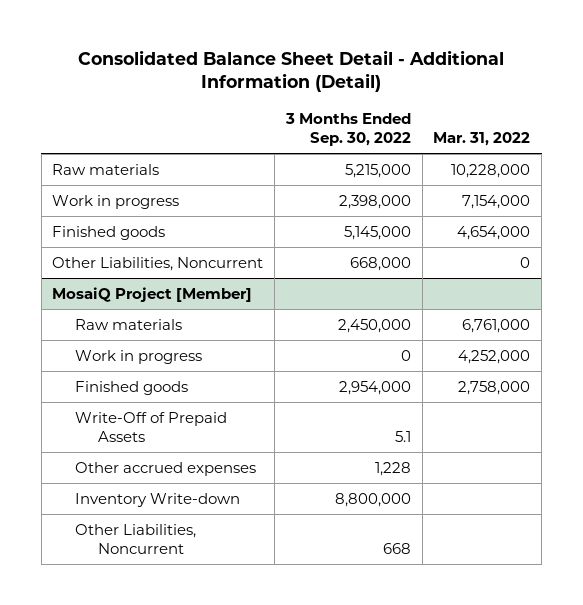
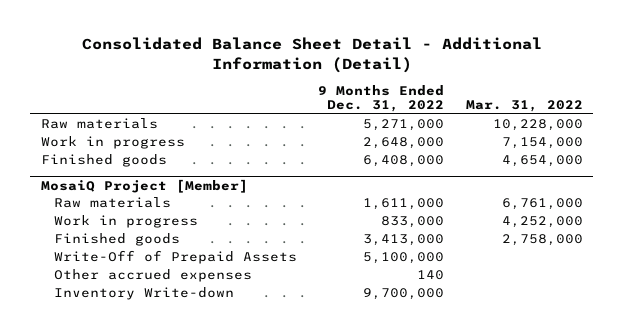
[284,112,411,147] 3 Months Ended Sep. 30, 2022 -> none
none -> [318,84,445,113] 9 Months Ended Dec. 31, 2022
[52,256,264,271] Other Liabilities, Noncurrent -> none
[75,523,197,554] Other Liabilities, Noncurrent -> none

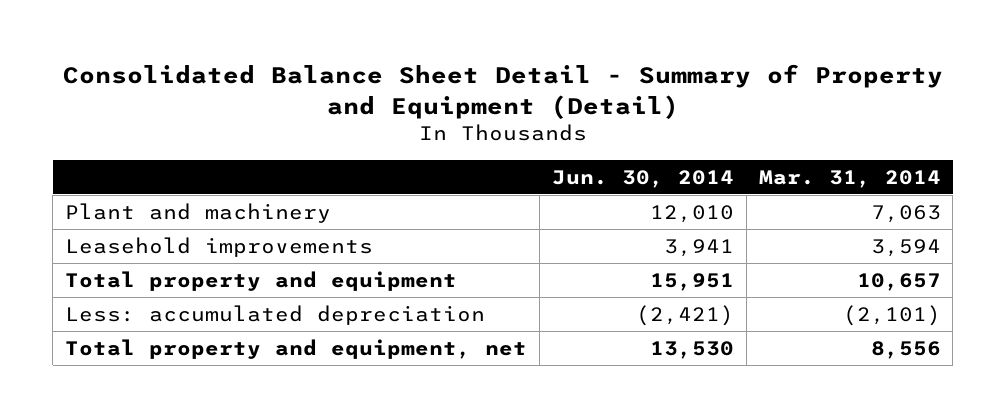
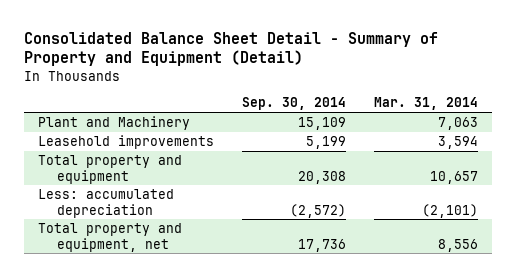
[551,169,734,188] Jun. 30, 2014 -> none
none -> [241,97,346,111] Sep. 30, 2014
[64,202,331,223] Plant and machinery -> [37,116,190,131] Plant and Machinery

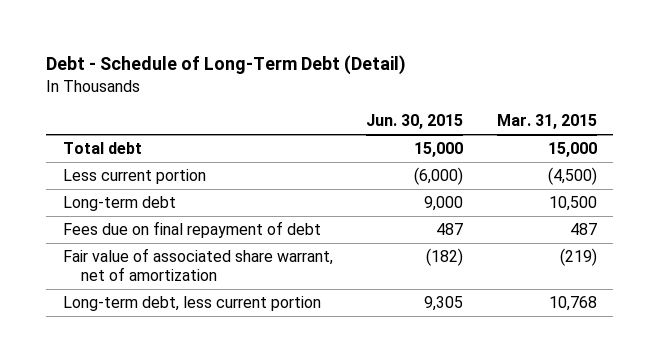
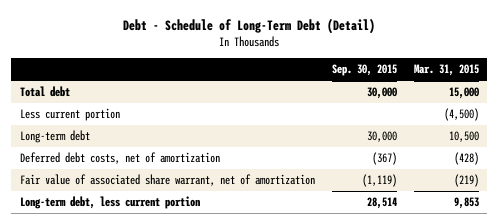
[366,114,464,130] Jun. 30, 2015 -> none
none -> [331,64,397,77] Sep. 30, 2015
[62,221,321,239] Fees due on final repayment of debt -> none
none -> [19,152,220,165] Deferred debt costs, net of amortization
[548,296,597,312] 10,768 -> [453,197,479,210] 9,853

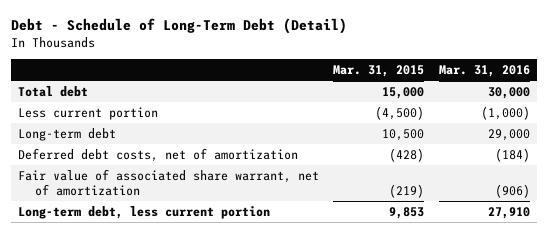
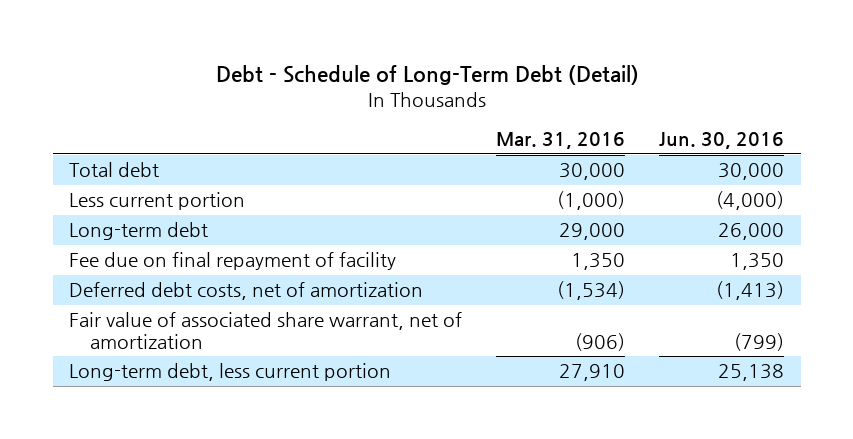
[333,65,425,78] Mar. 31, 2015 -> none
none -> [659,132,785,150] Jun. 30, 2016
none -> [69,252,397,271] Fee due on final repayment of facility
[494,147,530,162] (184) -> [557,281,626,301] (1,534)

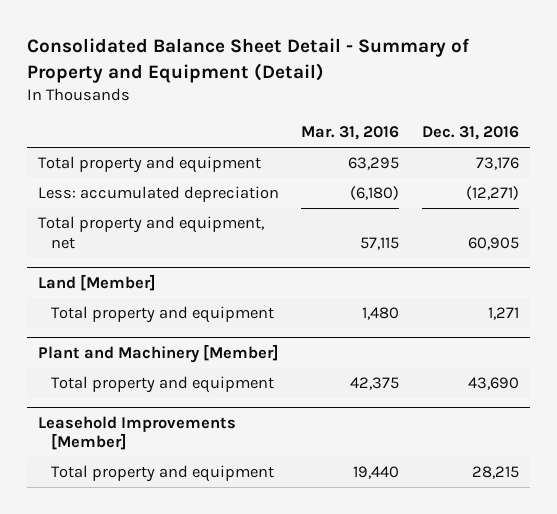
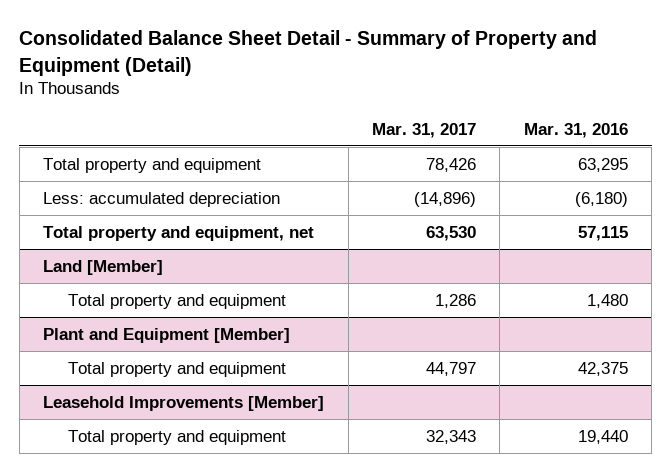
[421,126,519,141] Dec. 31, 2016 -> none
none -> [371,122,476,138] Mar. 31, 2017
[37,344,279,364] Plant and Machinery [Member] -> [43,328,291,344] Plant and Equipment [Member]

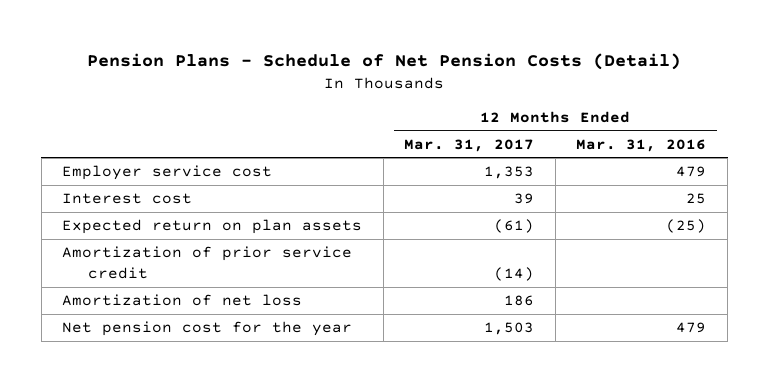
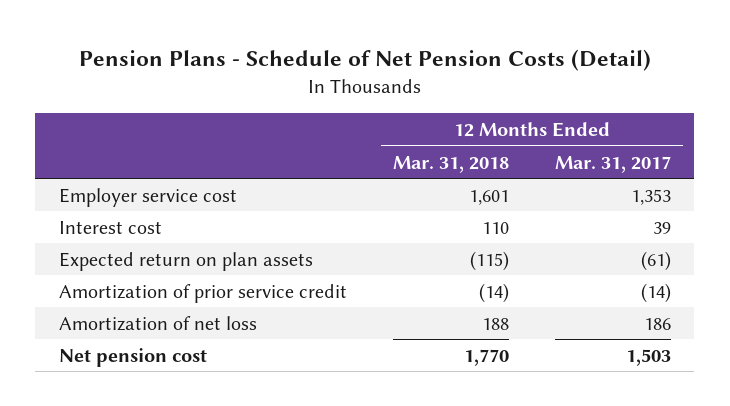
[576,138,707,152] Mar. 31, 2016 -> none
none -> [392,155,509,173] Mar. 31, 2018
[62,321,353,337] Net pension cost for the year -> [58,347,207,367] Net pension cost

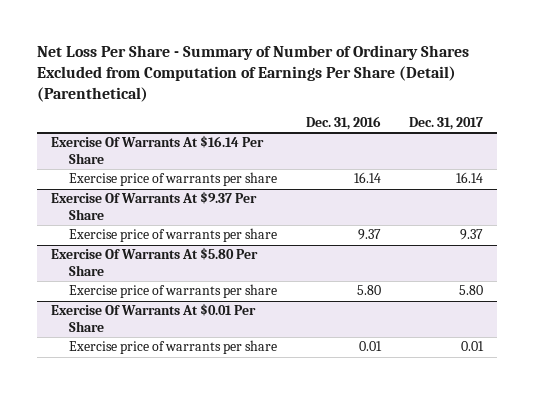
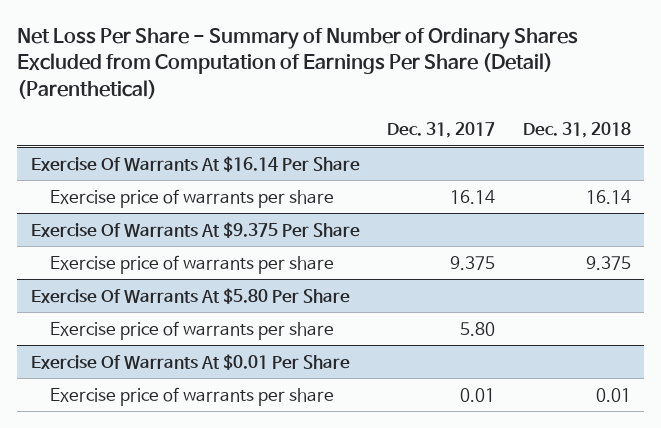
[305,115,381,130] Dec. 31, 2016 -> none
none -> [522,122,631,139] Dec. 31, 2018
[50,191,257,220] Exercise Of Warrants At $9.37 Per Share -> [30,221,360,238] Exercise Of Warrants At $9.375 Per Share
[460,229,484,241] 9.37 -> [450,255,496,270] 9.375

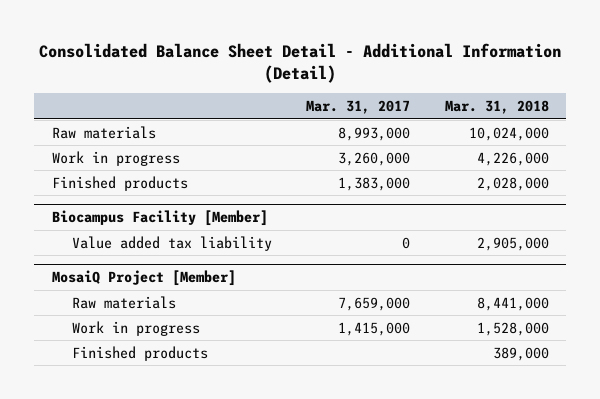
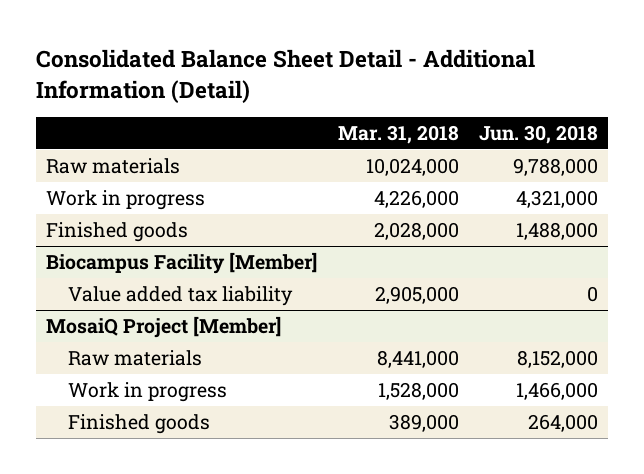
[306,100,411,115] Mar. 31, 2017 -> none
none -> [478,125,598,145] Jun. 30, 2018
[51,175,188,191] Finished products -> [46,221,189,242] Finished goods
[71,345,208,361] Finished products -> [68,413,211,434] Finished goods

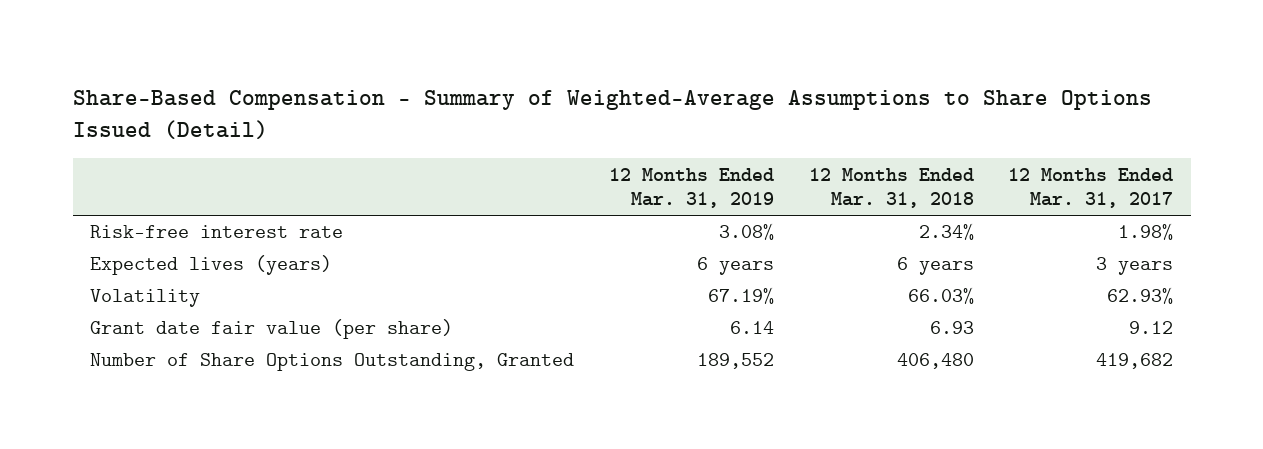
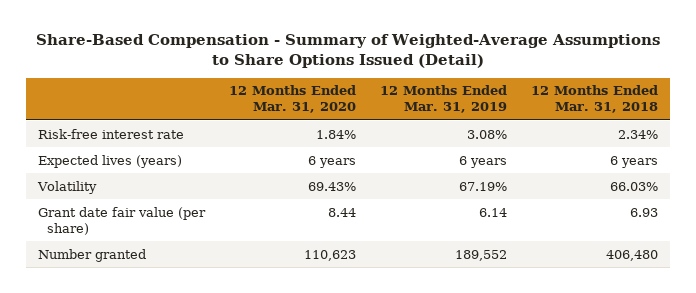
[1008,167,1174,209] 12 Months Ended Mar. 31, 2017 -> none
none -> [228,85,356,114] 12 Months Ended Mar. 31, 2020
[90,353,575,372] Number of Share Options Outstanding, Granted -> [37,248,146,262] Number granted

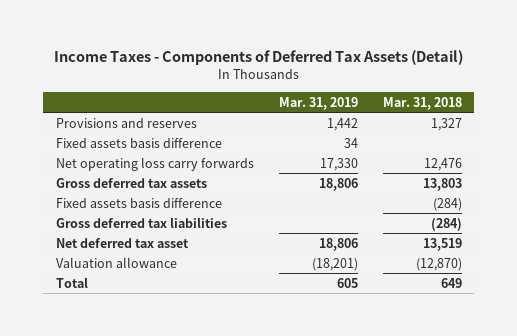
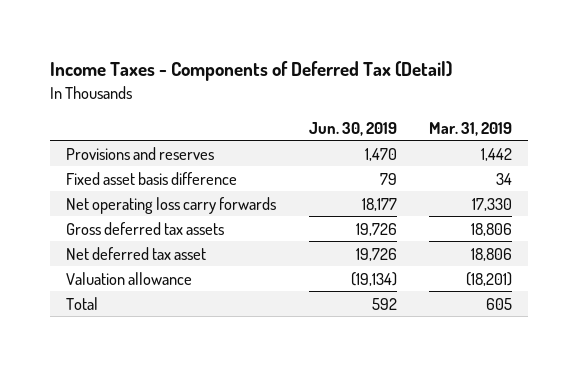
[53,50,463,66] Income Taxes - Components of Deferred Tax Assets (Detail) -> [50,61,453,82] Income Taxes - Components of Deferred Tax (Detail)
[382,96,462,110] Mar. 31, 2018 -> none
none -> [308,121,397,136] Jun. 30, 2019
[55,137,222,148] Fixed assets basis difference -> [66,171,238,185] Fixed asset basis difference
[55,197,222,208] Fixed assets basis difference -> none
[55,216,227,228] Gross deferred tax liabilities -> none

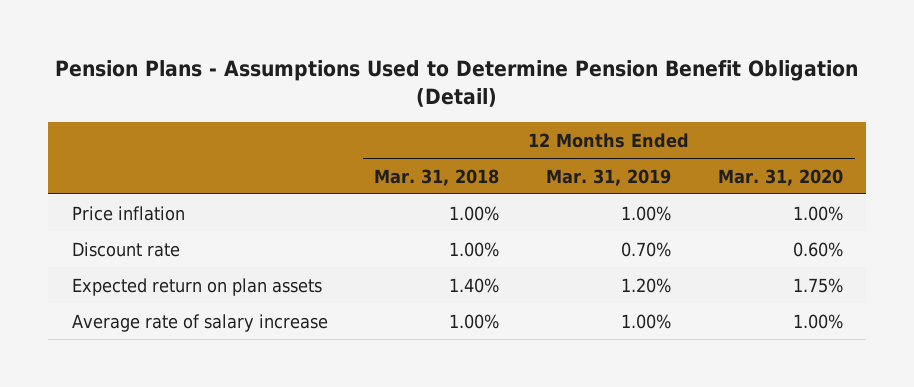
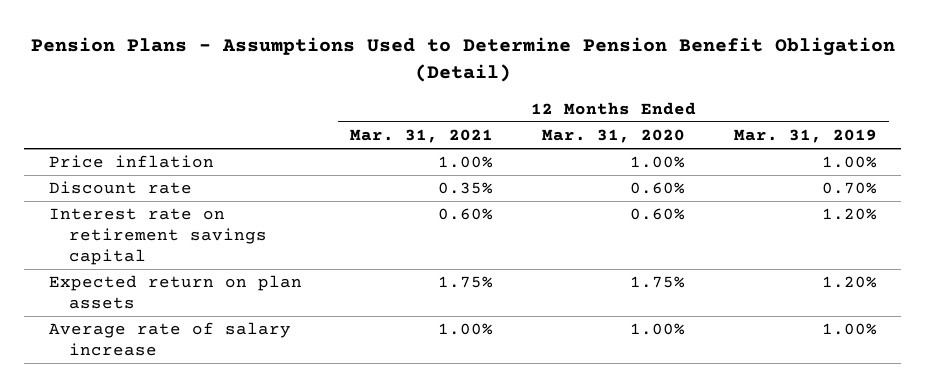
[374,168,500,186] Mar. 31, 2018 -> none
none -> [350,129,494,144] Mar. 31, 2021
none -> [48,208,268,265] Interest rate on retirement savings capital

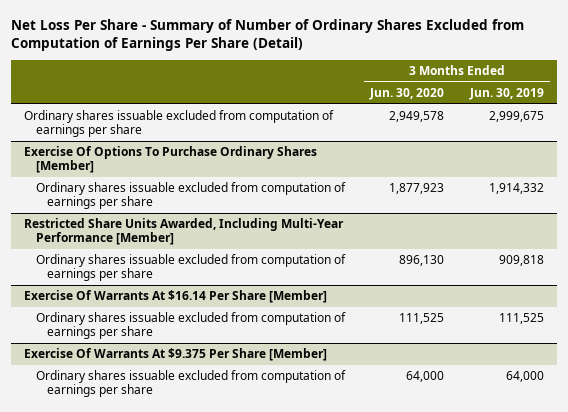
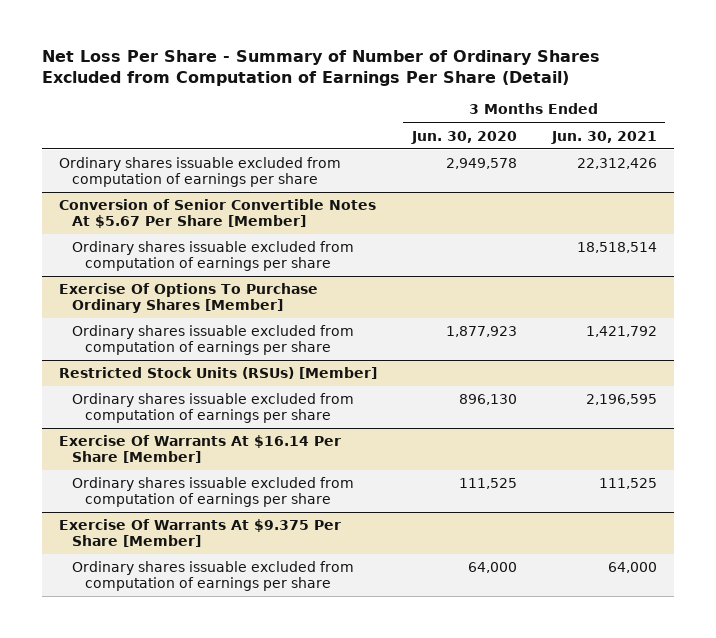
[469,88,545,101] Jun. 30, 2019 -> none
none -> [550,130,657,144] Jun. 30, 2021
none -> [59,198,377,228] Conversion of Senior Convertible Notes At $5.67 Per Share [Member]
none -> [71,240,354,271] Ordinary shares issuable excluded from computation of earnings per share
[24,218,345,246] Restricted Share Units Awarded, Including Multi-Year Performance [Member] -> [59,366,378,379] Restricted Stock Units (RSUs) [Member]

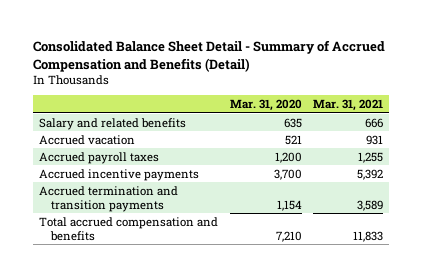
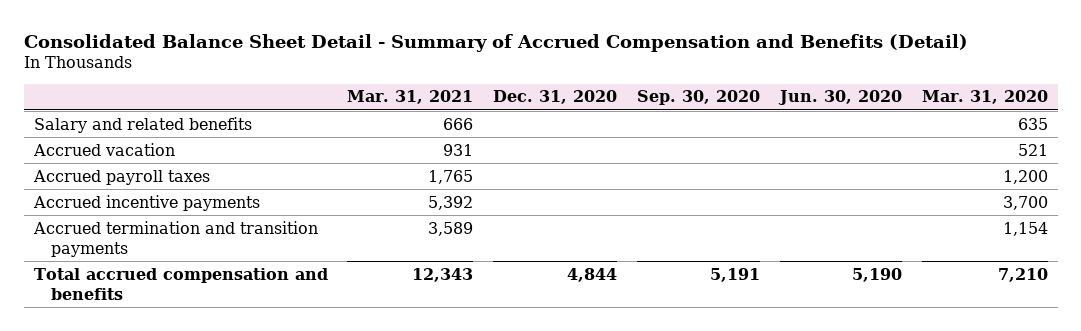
none -> [493,90,618,105] Dec. 31, 2020
none -> [637,90,761,106] Sep. 30, 2020
none -> [777,90,902,106] Jun. 30, 2020
[358,151,384,163] 1,255 -> [428,169,474,184] 1,765
[353,230,384,242] 11,833 -> [412,267,474,282] 12,343

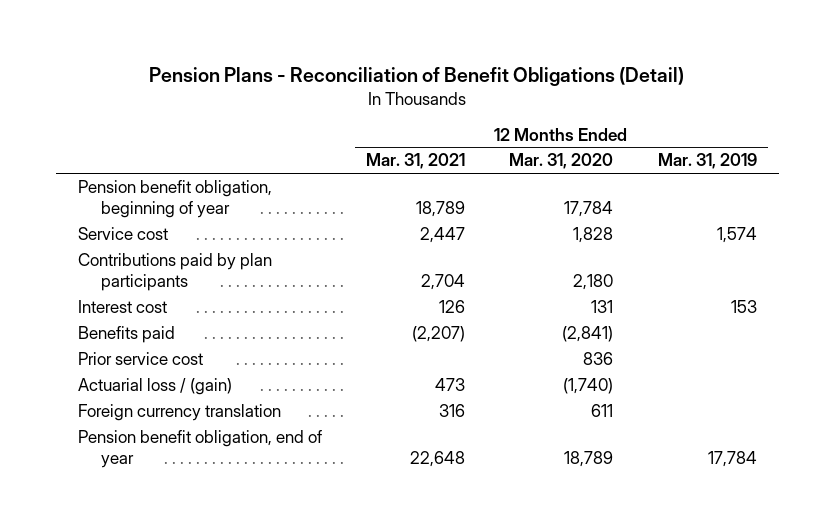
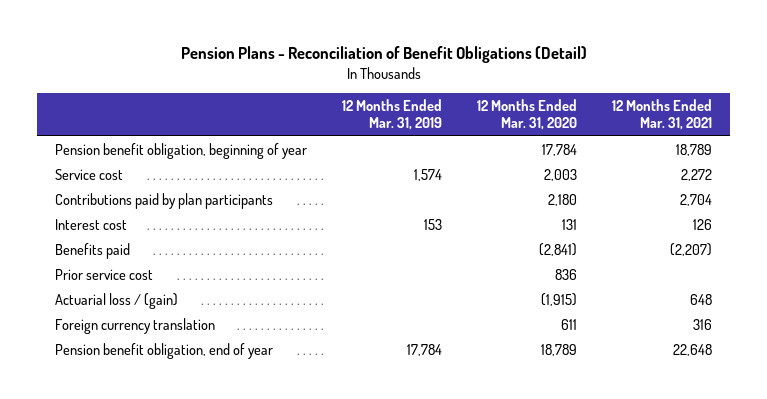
[420,226,466,243] 2,447 -> [681,168,713,181] 2,272
[573,226,614,243] 1,828 -> [544,168,578,181] 2,003
[435,377,466,391] 473 -> [690,293,713,305] 648
[563,377,614,394] (1,740) -> [541,292,578,306] (1,915)

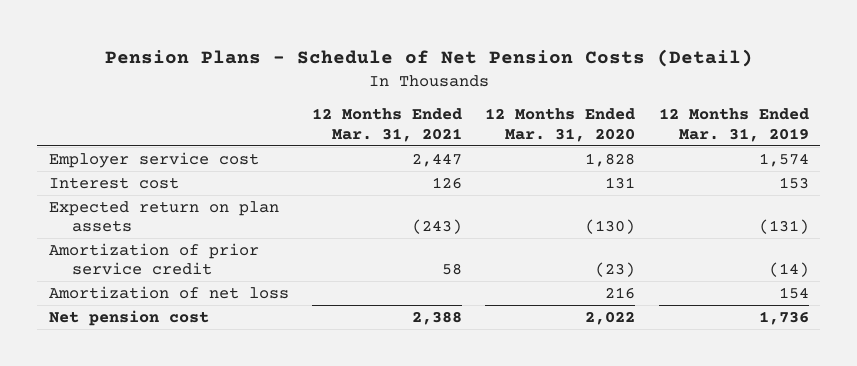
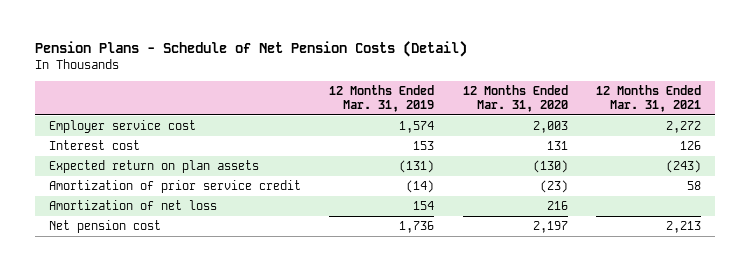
[411,152,462,167] 2,447 -> [666,121,702,134] 2,272
[585,152,636,167] 1,828 -> [532,121,568,134] 2,003
[411,310,462,325] 2,388 -> [666,221,702,234] 2,213
[585,310,636,325] 2,022 -> [532,221,568,234] 2,197

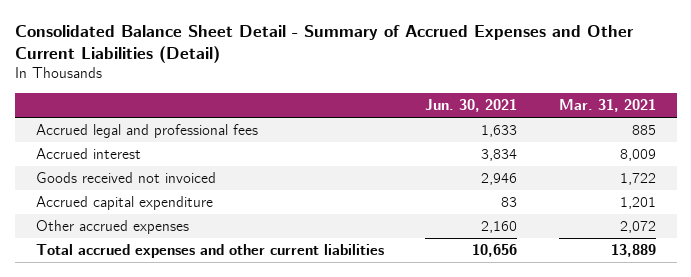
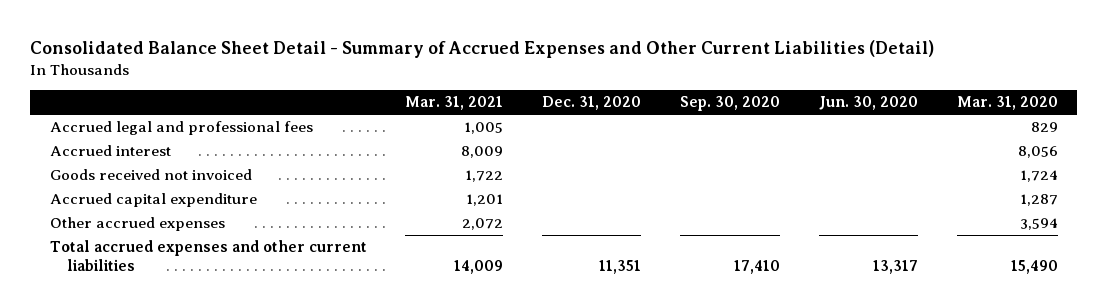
[425,98,518,112] Jun. 30, 2021 -> none
none -> [542,96,642,111] Dec. 31, 2020
none -> [680,96,781,112] Sep. 30, 2020
none -> [818,96,918,111] Jun. 30, 2020
none -> [956,96,1058,111] Mar. 31, 2020
[631,125,656,136] 885 -> [464,122,504,135] 1,005
[610,244,656,258] 13,889 -> [454,260,504,275] 14,009

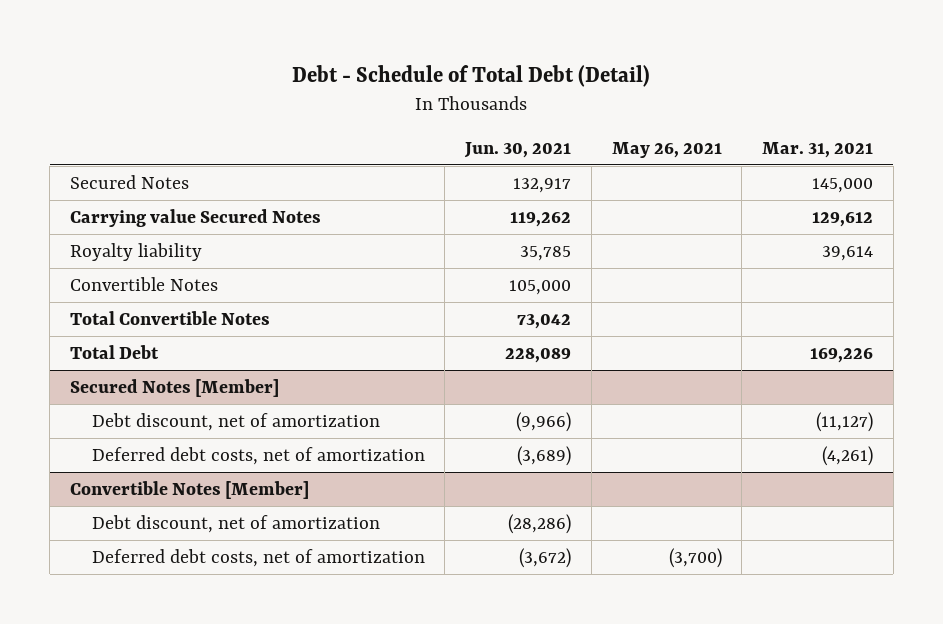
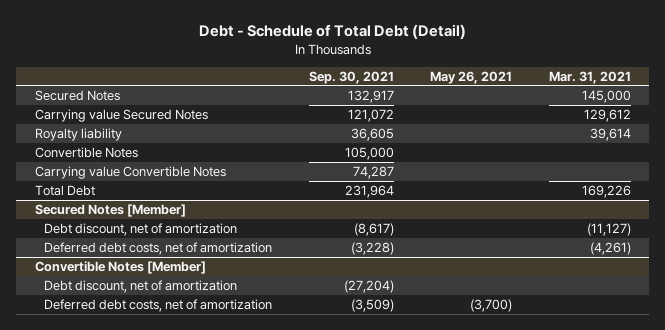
[464,141,572,158] Jun. 30, 2021 -> none
none -> [308,70,394,84] Sep. 30, 2021
[69,310,270,325] Total Convertible Notes -> [34,165,226,179] Carrying value Convertible Notes

